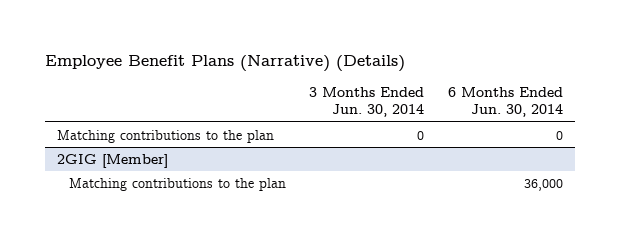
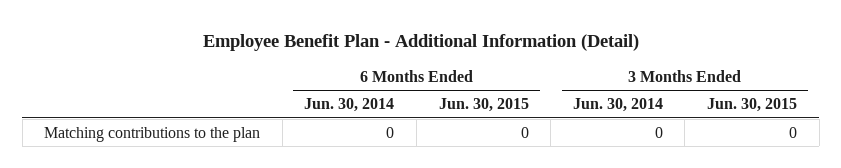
[45,55,406,73] Employee Benefit Plans (Narrative) (Details) -> [202,34,639,52] Employee Benefit Plan - Additional Information (Detail)
none -> [438,98,529,113] Jun. 30, 2015
none -> [707,98,798,113] Jun. 30, 2015
[57,153,169,168] 2GIG [Member] -> none
[68,177,286,191] Matching contributions to the plan -> none

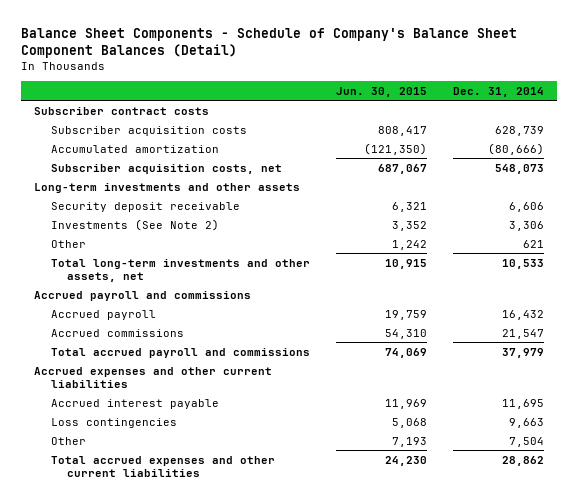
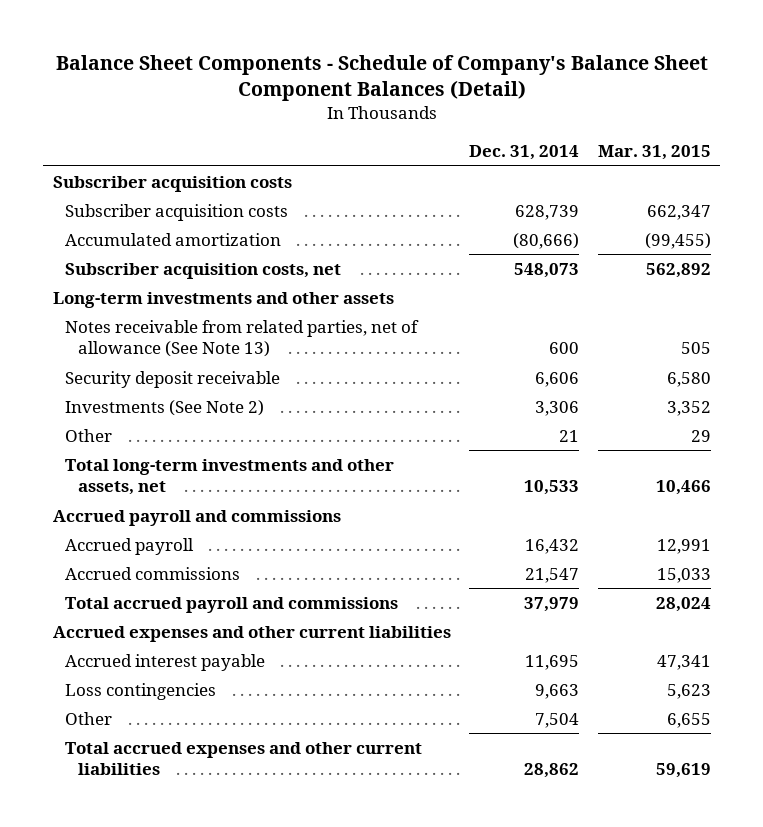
[335,86,427,97] Jun. 30, 2015 -> none
none -> [597,145,711,161] Mar. 31, 2015
[34,106,210,115] Subscriber contract costs -> [52,175,292,192] Subscriber acquisition costs
none -> [65,319,420,358] Notes receivable from related parties, net of allowance (See Note 13)
[522,239,544,248] 621 -> [559,429,580,442] 21

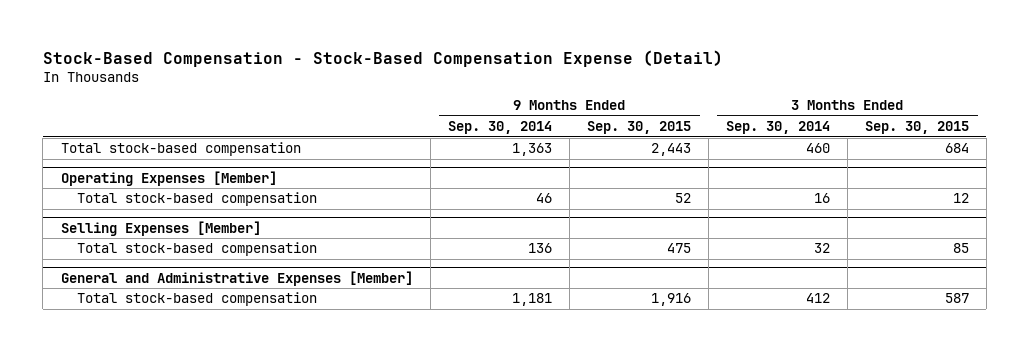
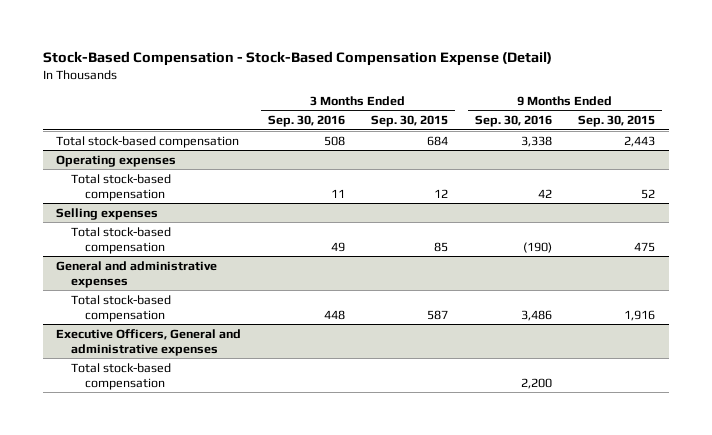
[447,121,552,135] Sep. 30, 2014 -> none
[725,121,830,135] Sep. 30, 2014 -> none
none -> [267,115,345,128] Sep. 30, 2016
none -> [474,115,552,128] Sep. 30, 2016
[60,170,277,186] Operating Expenses [Member] -> [56,154,177,167] Operating expenses
[60,220,261,236] Selling Expenses [Member] -> [56,207,159,220] Selling expenses
[60,270,413,286] General and Administrative Expenses [Member] -> [56,260,218,288] General and administrative expenses
none -> [56,328,242,356] Executive Officers, General and administrative expenses
none -> [70,362,171,390] Total stock-based compensation

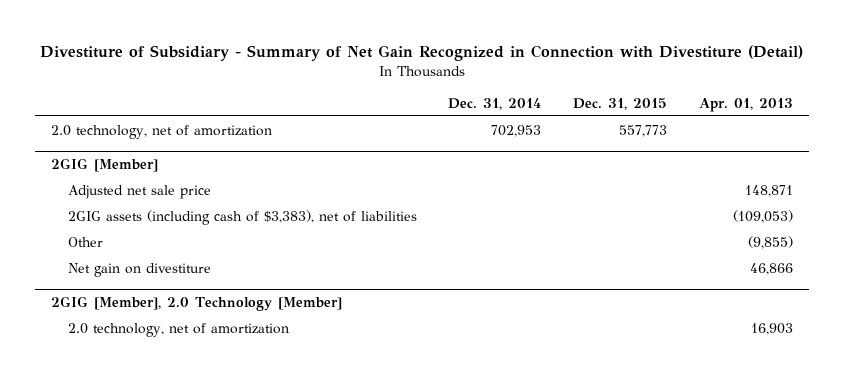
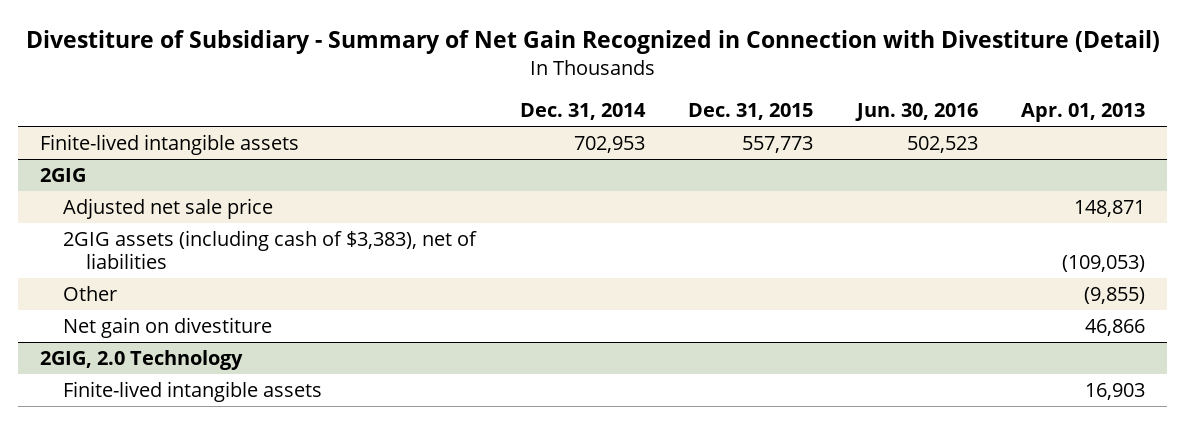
none -> [854,103,978,122] Jun. 30, 2016
[50,124,272,139] 2.0 technology, net of amortization -> [40,133,300,155] Finite-lived intangible assets
[50,158,158,173] 2GIG [Member] -> [40,167,87,182] 2GIG
[50,296,342,312] 2GIG [Member], 2.0 Technology [Member] -> [40,349,244,370] 2GIG, 2.0 Technology
[67,322,289,337] 2.0 technology, net of amortization -> [62,380,322,402] Finite-lived intangible assets

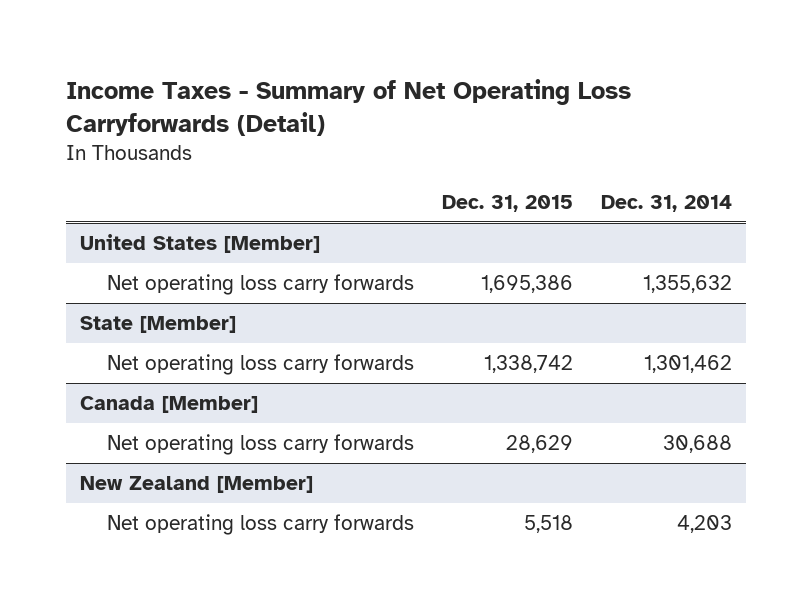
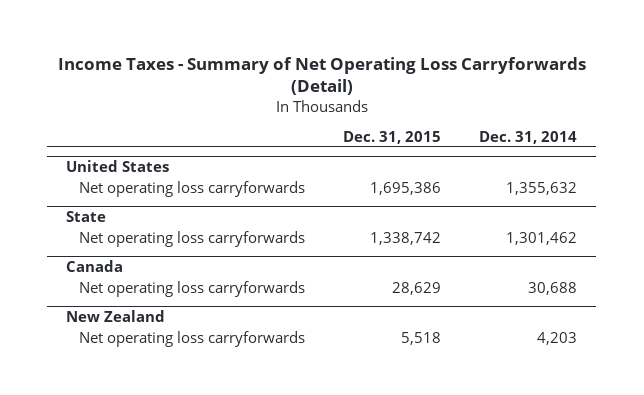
[80,234,321,254] United States [Member] -> [66,160,170,173] United States
[106,274,414,296] Net operating loss carry forwards -> [78,180,305,197] Net operating loss carryforwards
[80,316,237,334] State [Member] -> [66,211,107,223] State
[106,354,414,376] Net operating loss carry forwards -> [78,230,305,247] Net operating loss carryforwards
[80,396,259,414] Canada [Member] -> [66,260,124,273] Canada
[106,434,414,456] Net operating loss carry forwards -> [78,280,305,297] Net operating loss carryforwards
[80,476,314,494] New Zealand [Member] -> [66,310,166,323] New Zealand
[106,514,414,536] Net operating loss carry forwards -> [78,330,305,347] Net operating loss carryforwards

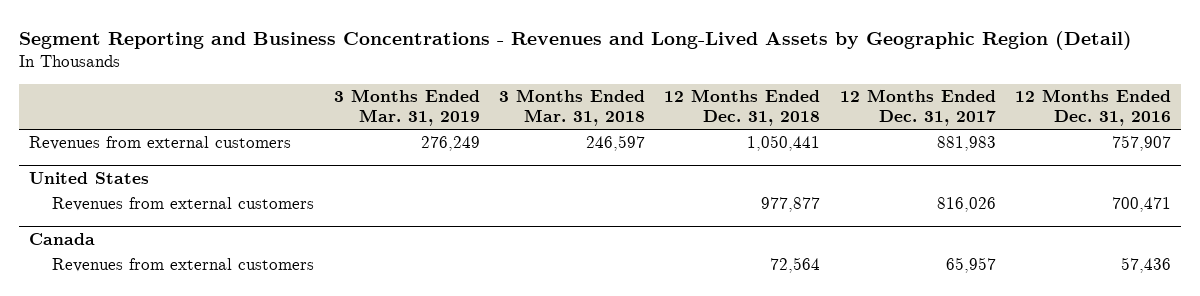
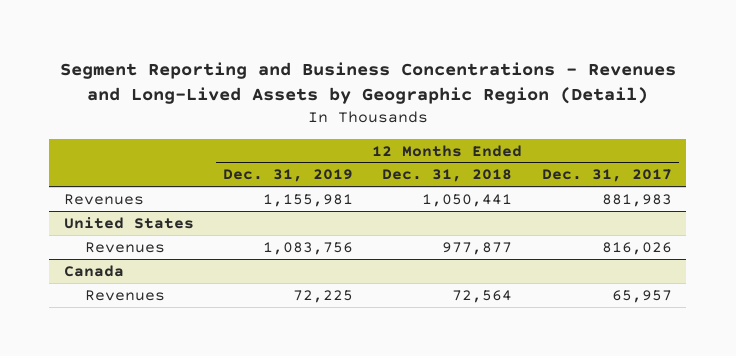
[333,89,480,127] 3 Months Ended Mar. 31, 2019 -> none
[498,89,645,127] 3 Months Ended Mar. 31, 2018 -> none
[1015,89,1172,127] 12 Months Ended Dec. 31, 2016 -> none
none -> [223,169,354,183] Dec. 31, 2019
[28,136,291,151] Revenues from external customers -> [63,193,144,205] Revenues
[52,197,315,212] Revenues from external customers -> [84,241,165,253] Revenues
[52,258,315,273] Revenues from external customers -> [84,289,165,301] Revenues

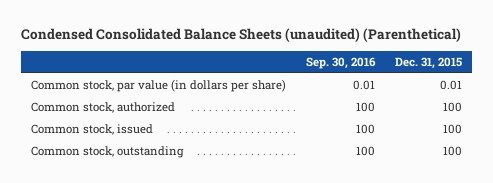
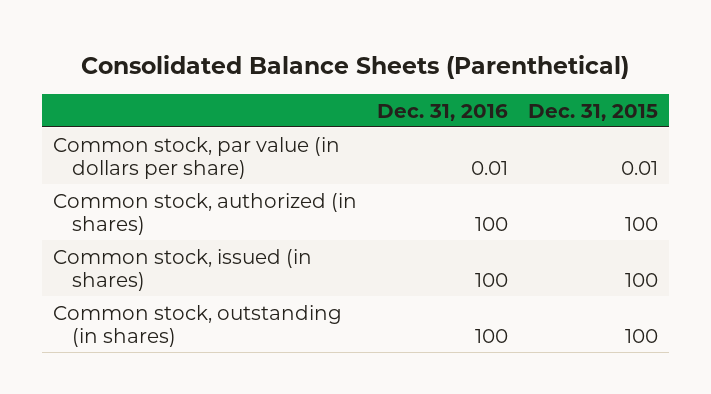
[21,28,462,43] Condensed Consolidated Balance Sheets (unaudited) (Parenthetical) -> [81,54,630,79] Consolidated Balance Sheets (Parenthetical)
[305,56,376,69] Sep. 30, 2016 -> none
none -> [376,103,508,121] Dec. 31, 2016
[31,102,176,114] Common stock, authorized -> [52,192,357,236] Common stock, authorized (in shares)
[31,124,154,136] Common stock, issued -> [52,248,312,292] Common stock, issued (in shares)
[31,146,185,159] Common stock, outstanding -> [52,304,342,348] Common stock, outstanding (in shares)

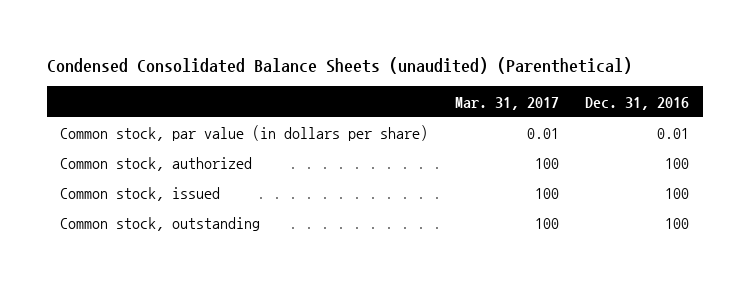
[81,54,630,79] Consolidated Balance Sheets (Parenthetical) -> [46,56,632,74] Condensed Consolidated Balance Sheets (unaudited) (Parenthetical)
[528,103,659,121] Dec. 31, 2015 -> none
none -> [454,96,559,110] Mar. 31, 2017
[52,192,357,236] Common stock, authorized (in shares) -> [60,157,253,172] Common stock, authorized
[52,248,312,292] Common stock, issued (in shares) -> [60,187,221,202] Common stock, issued
[52,304,342,348] Common stock, outstanding (in shares) -> [60,217,261,232] Common stock, outstanding

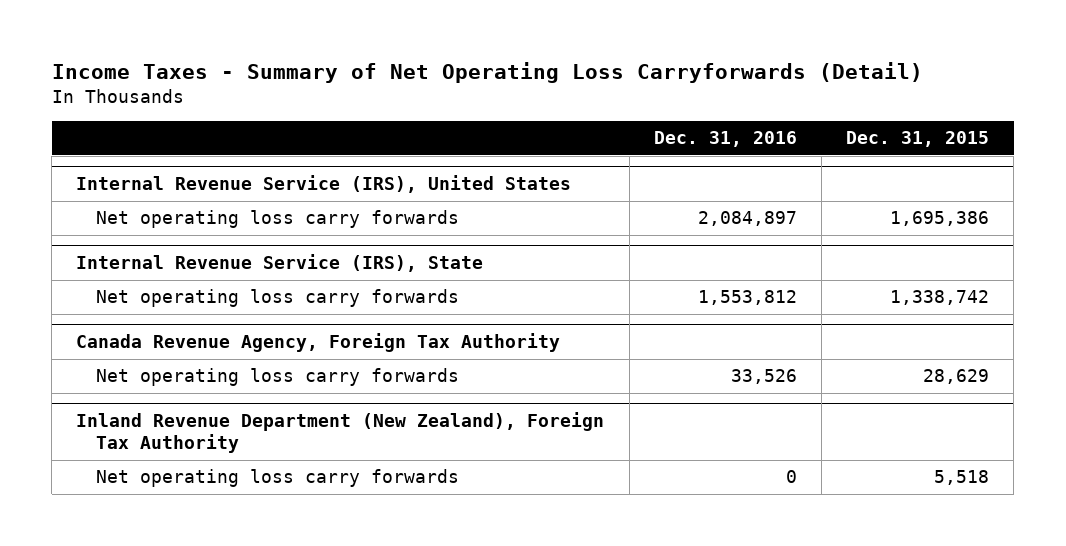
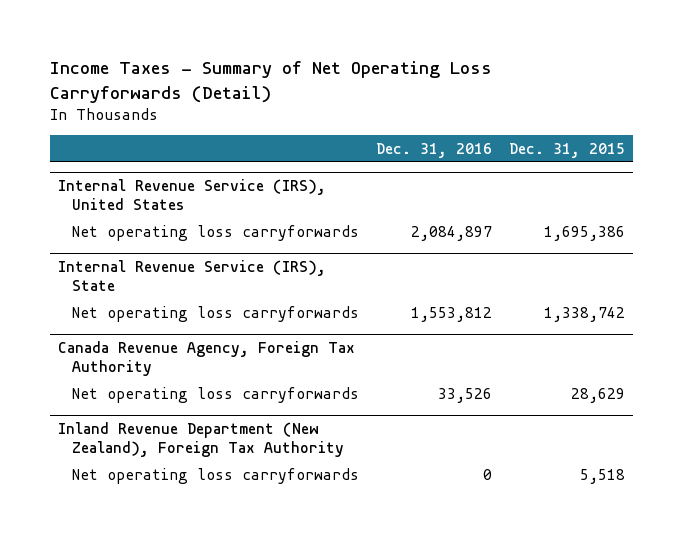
[95,210,459,229] Net operating loss carry forwards -> [71,224,359,241] Net operating loss carryforwards
[95,289,459,308] Net operating loss carry forwards -> [71,305,359,322] Net operating loss carryforwards
[95,368,459,387] Net operating loss carry forwards -> [71,386,359,403] Net operating loss carryforwards
[95,469,459,488] Net operating loss carry forwards -> [71,467,359,484] Net operating loss carryforwards

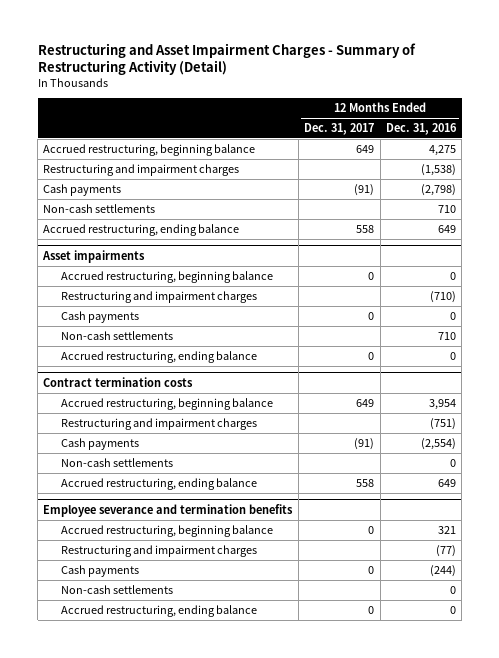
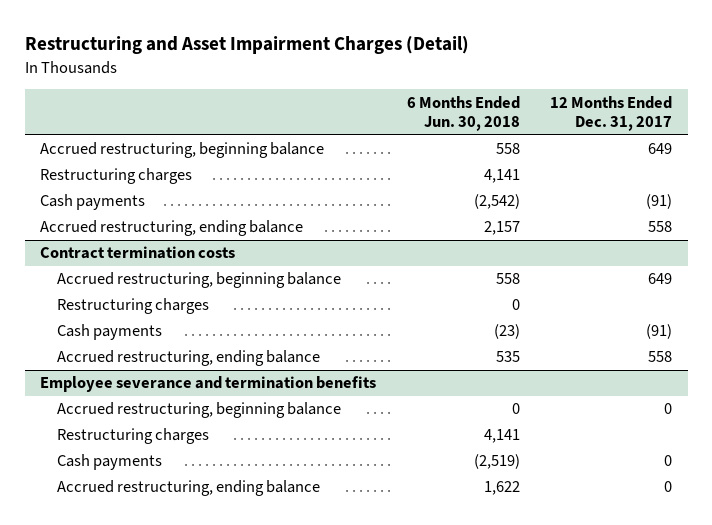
[37,42,416,76] Restructuring and Asset Impairment Charges - Summary of Restructuring Activity (Detail) -> [24,36,469,55] Restructuring and Asset Impairment Charges (Detail)
[385,122,457,135] Dec. 31, 2016 -> none
none -> [406,95,520,132] 6 Months Ended Jun. 30, 2018
[43,163,240,176] Restructuring and impairment charges -> [39,168,192,185] Restructuring charges
[43,203,156,213] Non-cash settlements -> none
[42,249,146,263] Asset impairments -> none
[60,270,273,283] Accrued restructuring, beginning balance -> none
[60,290,257,303] Restructuring and impairment charges -> none
[60,310,139,323] Cash payments -> none
[60,330,173,340] Non-cash settlements -> none
[60,350,257,363] Accrued restructuring, ending balance -> none
[60,417,257,430] Restructuring and impairment charges -> [56,298,209,315] Restructuring charges
[60,457,173,467] Non-cash settlements -> none
[60,544,257,557] Restructuring and impairment charges -> [56,428,209,445] Restructuring charges
[60,584,173,594] Non-cash settlements -> none

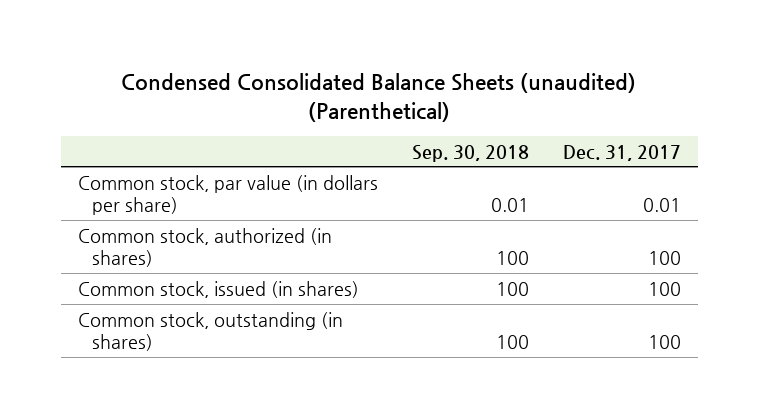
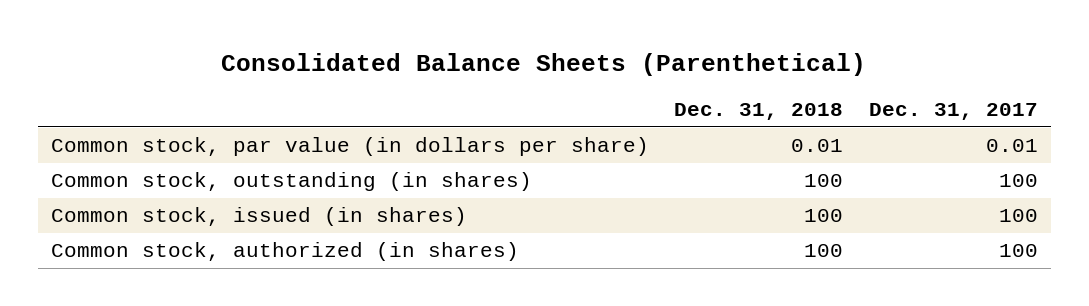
[121,73,637,122] Condensed Consolidated Balance Sheets (unaudited) (Parenthetical) -> [221,52,867,76] Consolidated Balance Sheets (Parenthetical)
[411,144,529,162] Sep. 30, 2018 -> none
none -> [674,103,844,121] Dec. 31, 2018
[78,280,360,298] Common stock, issued (in shares) -> [50,207,467,227] Common stock, issued (in shares)
[78,227,333,268] Common stock, authorized (in shares) -> [50,242,519,262] Common stock, authorized (in shares)

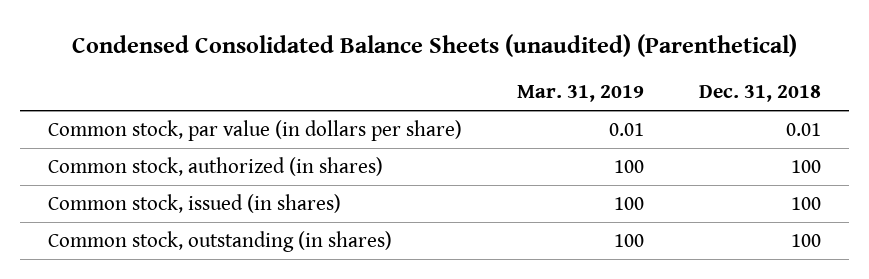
[221,52,867,76] Consolidated Balance Sheets (Parenthetical) -> [71,33,797,57] Condensed Consolidated Balance Sheets (unaudited) (Parenthetical)
[868,103,1038,121] Dec. 31, 2017 -> none
none -> [517,85,645,103] Mar. 31, 2019
[50,207,467,227] Common stock, issued (in shares) -> [47,193,341,213] Common stock, issued (in shares)
[50,172,532,192] Common stock, outstanding (in shares) -> [47,230,392,252] Common stock, outstanding (in shares)

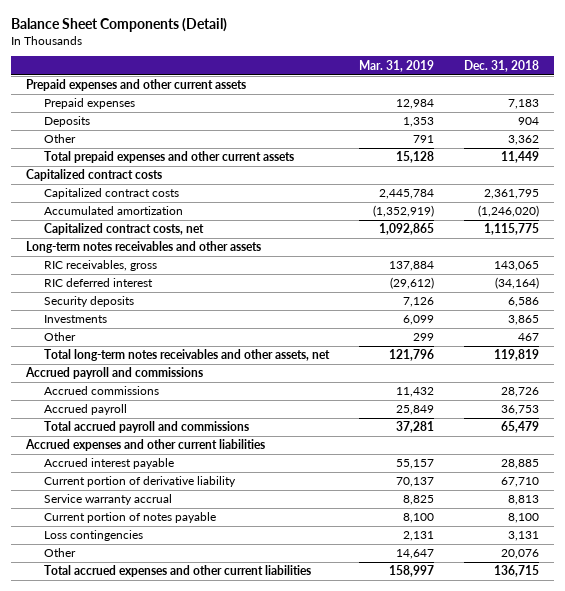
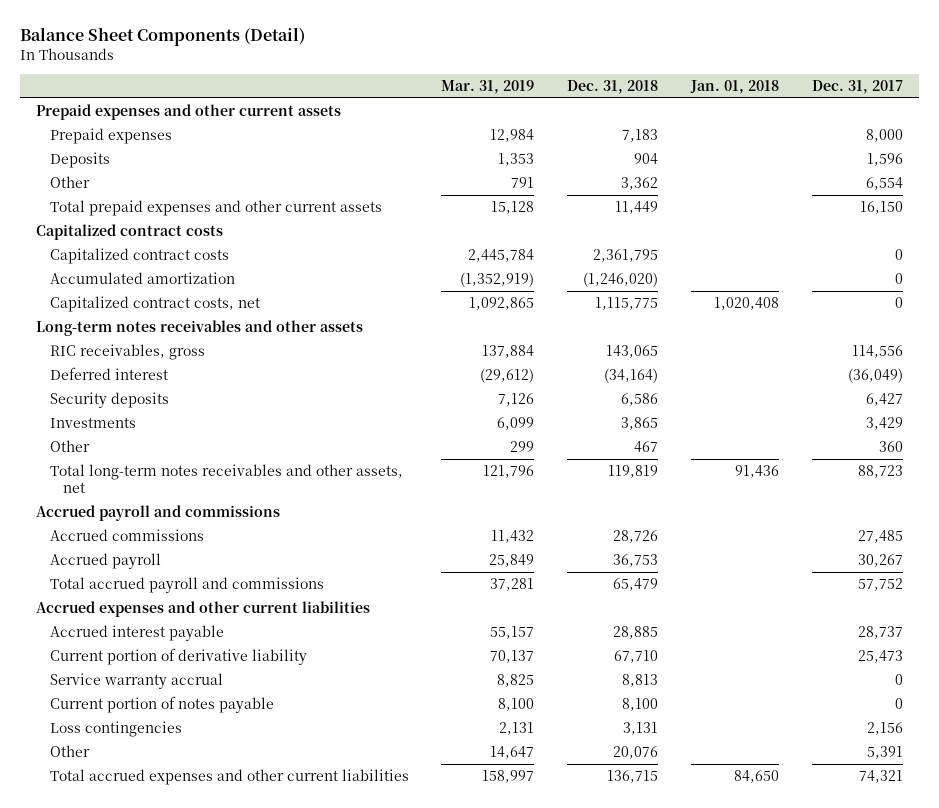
none -> [689,79,779,94] Jan. 01, 2018
none -> [811,79,903,94] Dec. 31, 2017
[43,278,153,288] RIC deferred interest -> [49,367,168,381] Deferred interest

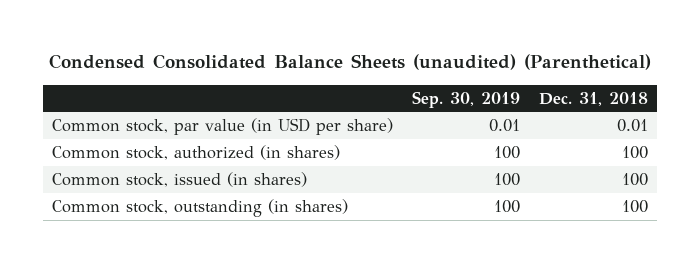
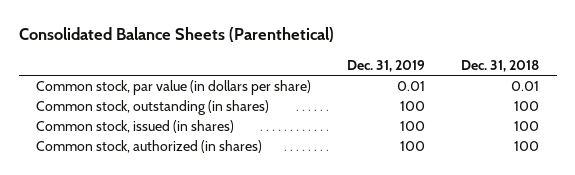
[49,54,652,71] Condensed Consolidated Balance Sheets (unaudited) (Parenthetical) -> [18,27,334,43] Consolidated Balance Sheets (Parenthetical)
[412,90,521,108] Sep. 30, 2019 -> none
none -> [347,59,426,72] Dec. 31, 2019
[52,118,394,136] Common stock, par value (in USD per share) -> [36,80,312,96] Common stock, par value (in dollars per share)
[52,172,308,188] Common stock, issued (in shares) -> [36,120,235,134] Common stock, issued (in shares)
[52,145,341,161] Common stock, authorized (in shares) -> [36,140,263,154] Common stock, authorized (in shares)

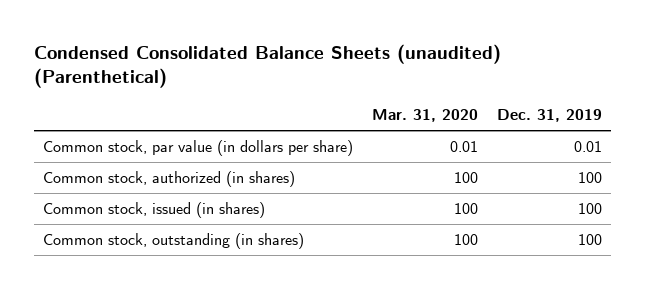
[18,27,334,43] Consolidated Balance Sheets (Parenthetical) -> [33,43,501,89] Condensed Consolidated Balance Sheets (unaudited) (Parenthetical)
[460,59,539,72] Dec. 31, 2018 -> none
none -> [372,109,479,123] Mar. 31, 2020
[36,120,235,134] Common stock, issued (in shares) -> [43,202,266,219] Common stock, issued (in shares)
[36,100,270,116] Common stock, outstanding (in shares) -> [43,233,305,250] Common stock, outstanding (in shares)

